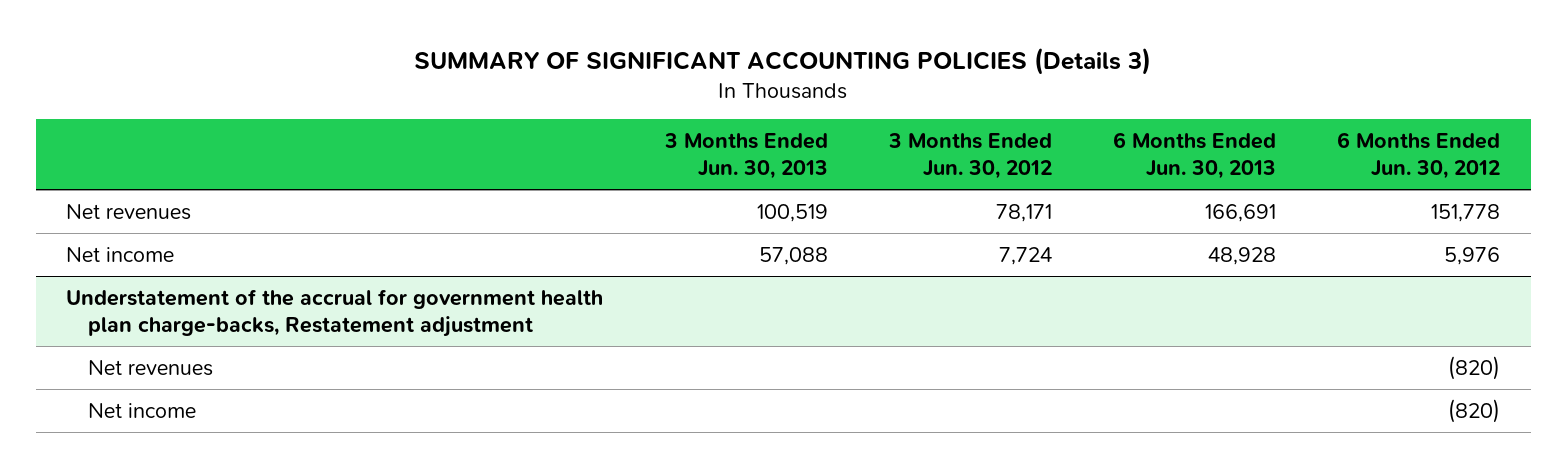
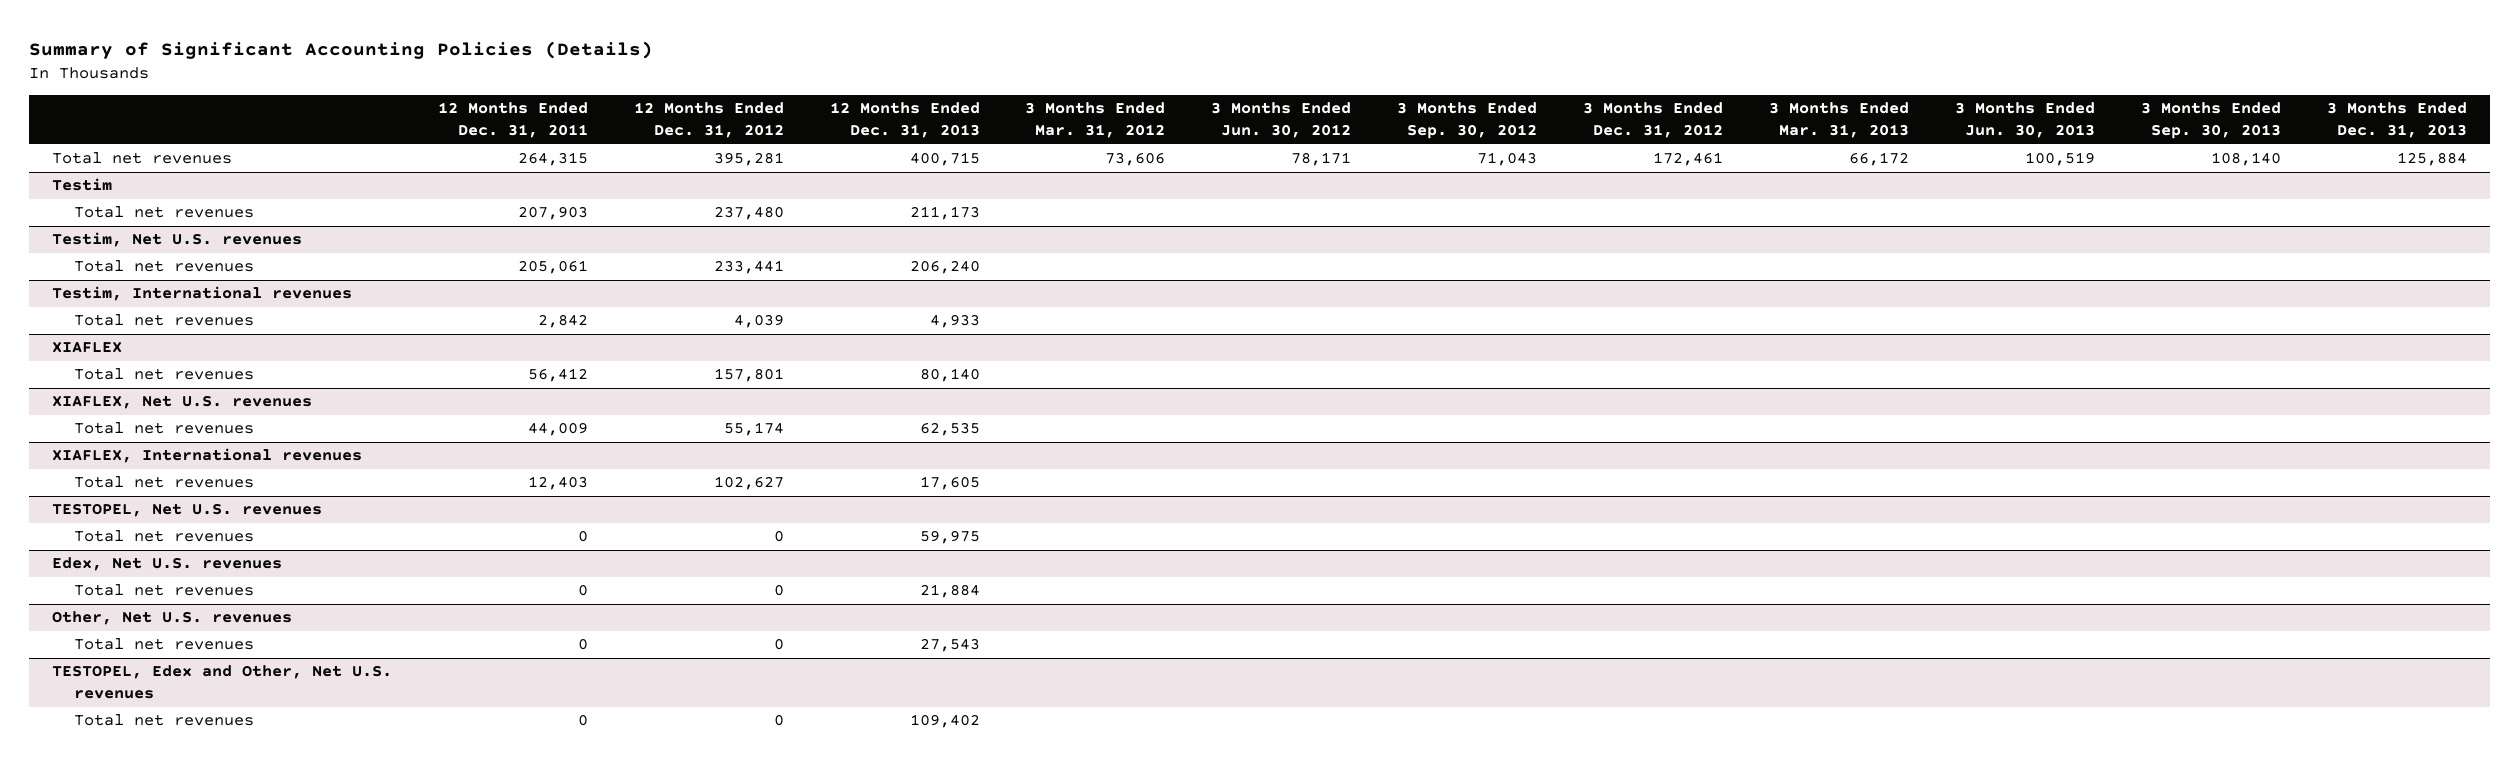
[414,46,1152,75] SUMMARY OF SIGNIFICANT ACCOUNTING POLICIES (Details 3) -> [28,41,653,60] Summary of Significant Accounting Policies (Details)
[1113,132,1277,180] 6 Months Ended Jun. 30, 2013 -> none
[1337,132,1501,180] 6 Months Ended Jun. 30, 2012 -> none
none -> [437,102,588,139] 12 Months Ended Dec. 31, 2011
none -> [633,102,784,139] 12 Months Ended Dec. 31, 2012
none -> [829,102,980,139] 12 Months Ended Dec. 31, 2013
none -> [1025,102,1166,139] 3 Months Ended Mar. 31, 2012
none -> [1397,102,1538,140] 3 Months Ended Sep. 30, 2012
none -> [1583,102,1724,139] 3 Months Ended Dec. 31, 2012
none -> [1769,102,1910,139] 3 Months Ended Mar. 31, 2013
none -> [2141,102,2282,140] 3 Months Ended Sep. 30, 2013
none -> [2326,102,2467,139] 3 Months Ended Dec. 31, 2013
[66,246,175,262] Net income -> none
[66,288,604,337] Understatement of the accrual for government health plan charge-backs, Restatement adjustment -> none
[88,359,214,376] Net revenues -> none
[88,402,197,418] Net income -> none
[66,203,192,220] Net revenues -> [51,152,232,165] Total net revenues
none -> [51,178,112,192] Testim
none -> [74,206,255,219] Total net revenues
none -> [51,232,302,248] Testim, Net U.S. revenues
none -> [74,260,255,273] Total net revenues
none -> [51,286,352,302] Testim, International revenues
none -> [74,314,255,327] Total net revenues
none -> [51,341,122,354] XIAFLEX
none -> [74,368,255,381] Total net revenues
none -> [51,395,312,410] XIAFLEX, Net U.S. revenues
none -> [74,422,255,435] Total net revenues
none -> [51,448,362,464] XIAFLEX, International revenues
none -> [74,476,255,489] Total net revenues
none -> [51,503,322,518] TESTOPEL, Net U.S. revenues
none -> [74,530,255,543] Total net revenues
none -> [51,557,282,572] Edex, Net U.S. revenues
none -> [74,584,255,597] Total net revenues
none -> [51,611,292,626] Other, Net U.S. revenues
none -> [74,638,255,651] Total net revenues
none -> [51,665,392,700] TESTOPEL, Edex and Other, Net U.S. revenues
none -> [74,714,255,727] Total net revenues

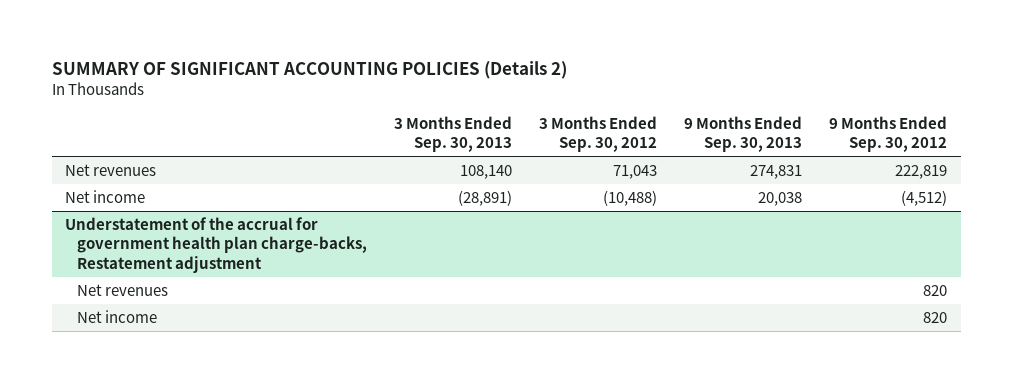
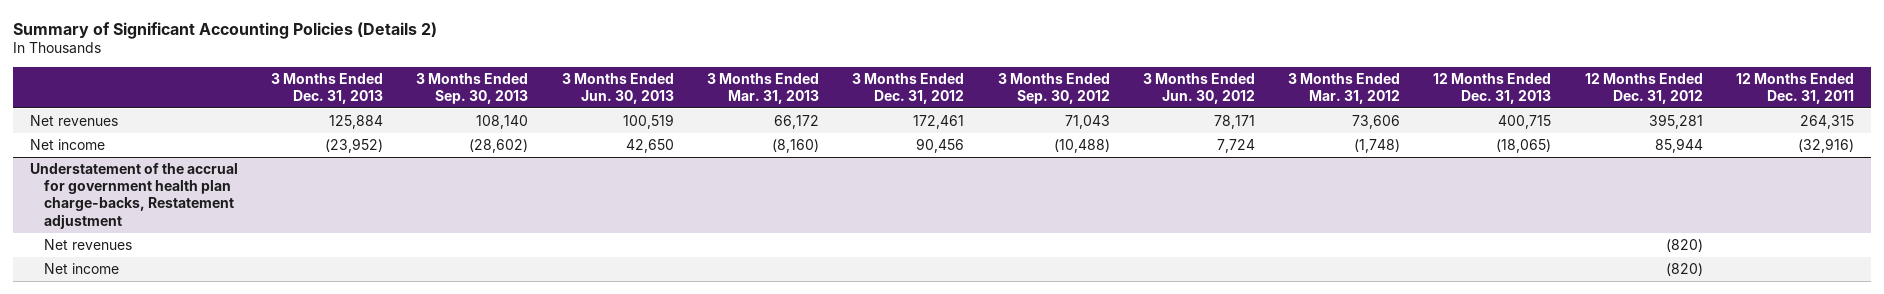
[51,60,567,79] SUMMARY OF SIGNIFICANT ACCOUNTING POLICIES (Details 2) -> [13,21,438,39] Summary of Significant Accounting Policies (Details 2)
[684,115,803,153] 9 Months Ended Sep. 30, 2013 -> none
[829,115,948,153] 9 Months Ended Sep. 30, 2012 -> none
none -> [271,72,384,105] 3 Months Ended Dec. 31, 2013
none -> [561,72,674,105] 3 Months Ended Jun. 30, 2013
none -> [706,72,819,105] 3 Months Ended Mar. 31, 2013
none -> [852,72,965,105] 3 Months Ended Dec. 31, 2012
none -> [1142,72,1255,105] 3 Months Ended Jun. 30, 2012
none -> [1288,72,1401,105] 3 Months Ended Mar. 31, 2012
none -> [1433,72,1552,105] 12 Months Ended Dec. 31, 2013
none -> [1584,72,1703,105] 12 Months Ended Dec. 31, 2012
none -> [1735,72,1854,105] 12 Months Ended Dec. 31, 2011
[458,189,513,206] (28,891) -> [469,138,529,153] (28,602)

